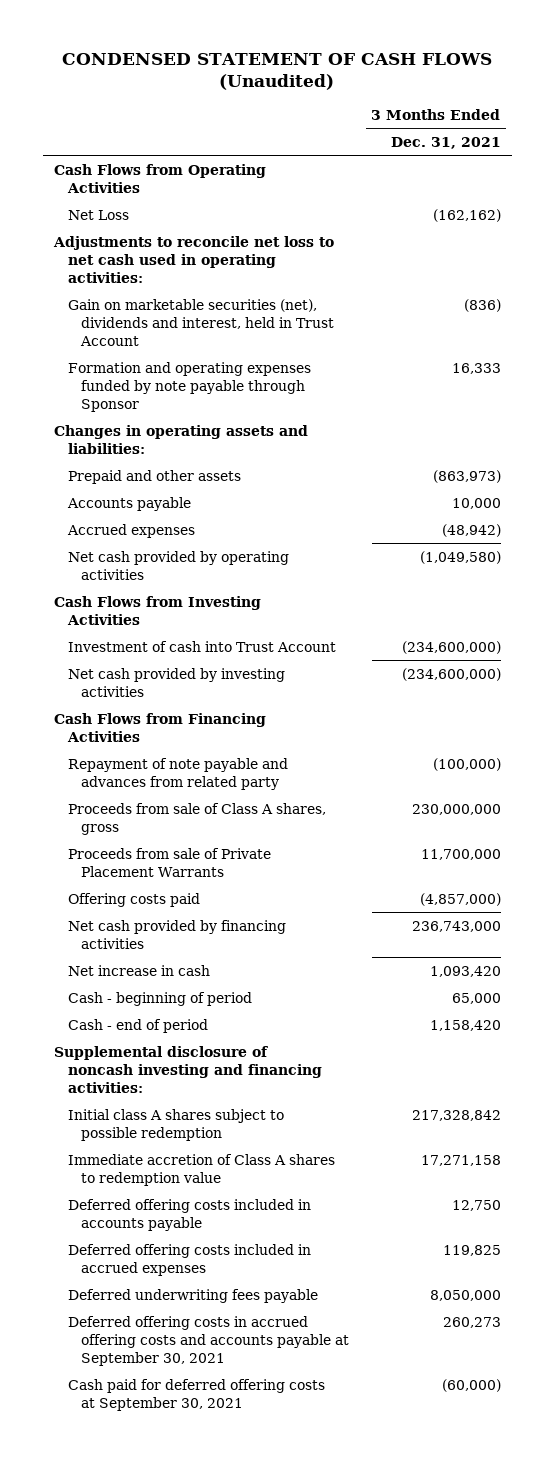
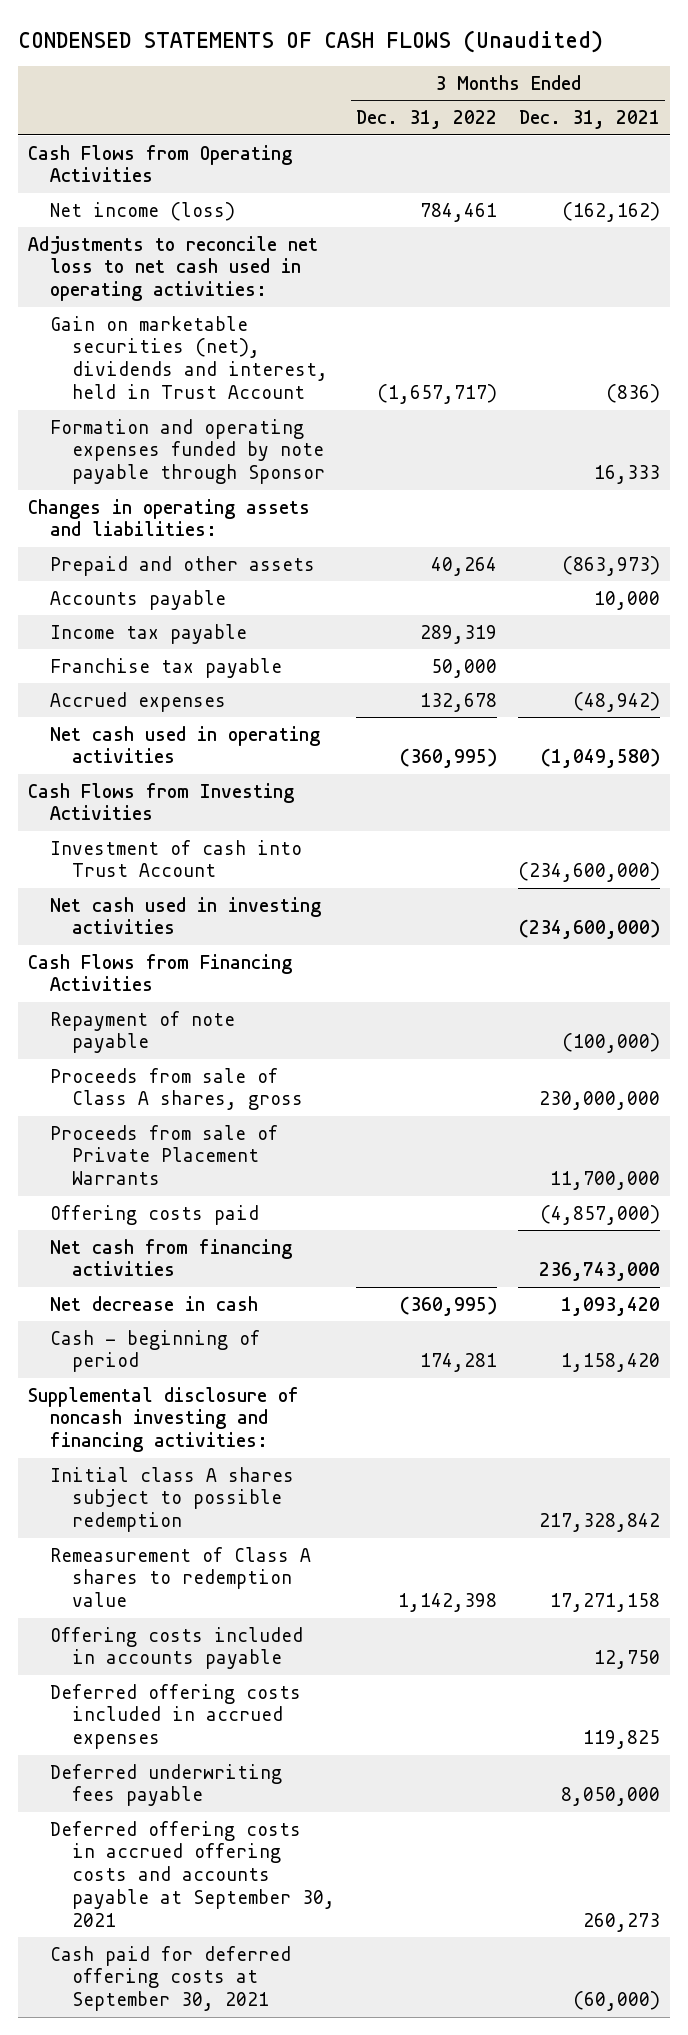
[62,52,493,90] CONDENSED STATEMENT OF CASH FLOWS (Unaudited) -> [18,29,604,53] CONDENSED STATEMENTS OF CASH FLOWS (Unaudited)
none -> [356,110,498,130] Dec. 31, 2022
[67,209,129,220] Net Loss -> [50,201,236,221] Net income (loss)
none -> [50,623,248,644] Income tax payable
none -> [50,657,283,678] Franchise tax payable
[67,550,289,580] Net cash provided by operating activities -> [50,725,321,764] Net cash used in operating activities
[67,667,285,697] Net cash provided by investing activities -> [50,896,322,935] Net cash used in investing activities
[67,757,288,790] Repayment of note payable and advances from related party -> [50,1010,236,1054] Repayment of note payable
[67,1018,208,1033] Cash - end of period -> none
[67,919,286,949] Net cash provided by financing activities -> [50,1238,293,1277] Net cash from financing activities
[67,964,210,976] Net increase in cash -> [50,1295,259,1311] Net decrease in cash
[451,992,501,1004] 65,000 -> [560,1353,660,1373] 1,158,420
[67,1153,335,1186] Immediate accretion of Class A shares to redemption value -> [50,1546,312,1608] Remeasurement of Class A shares to redemption value
[67,1198,311,1231] Deferred offering costs included in accounts payable -> [50,1626,304,1670] Offering costs included in accounts payable

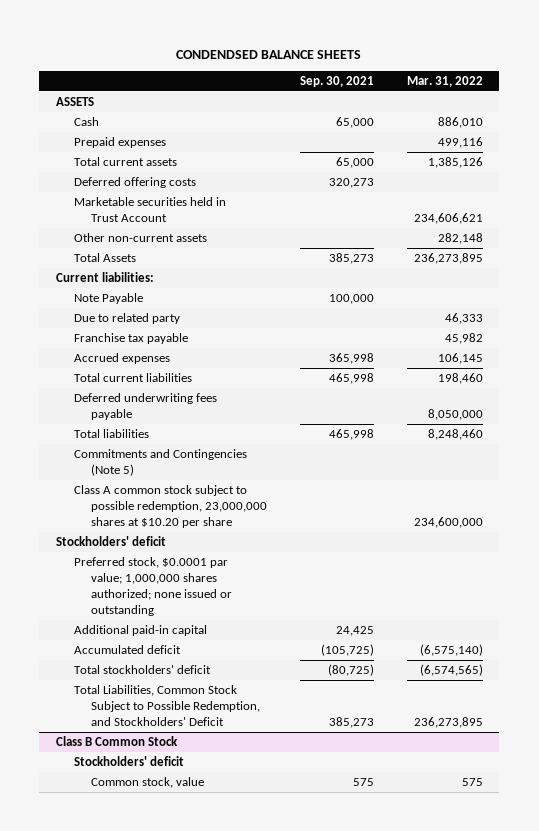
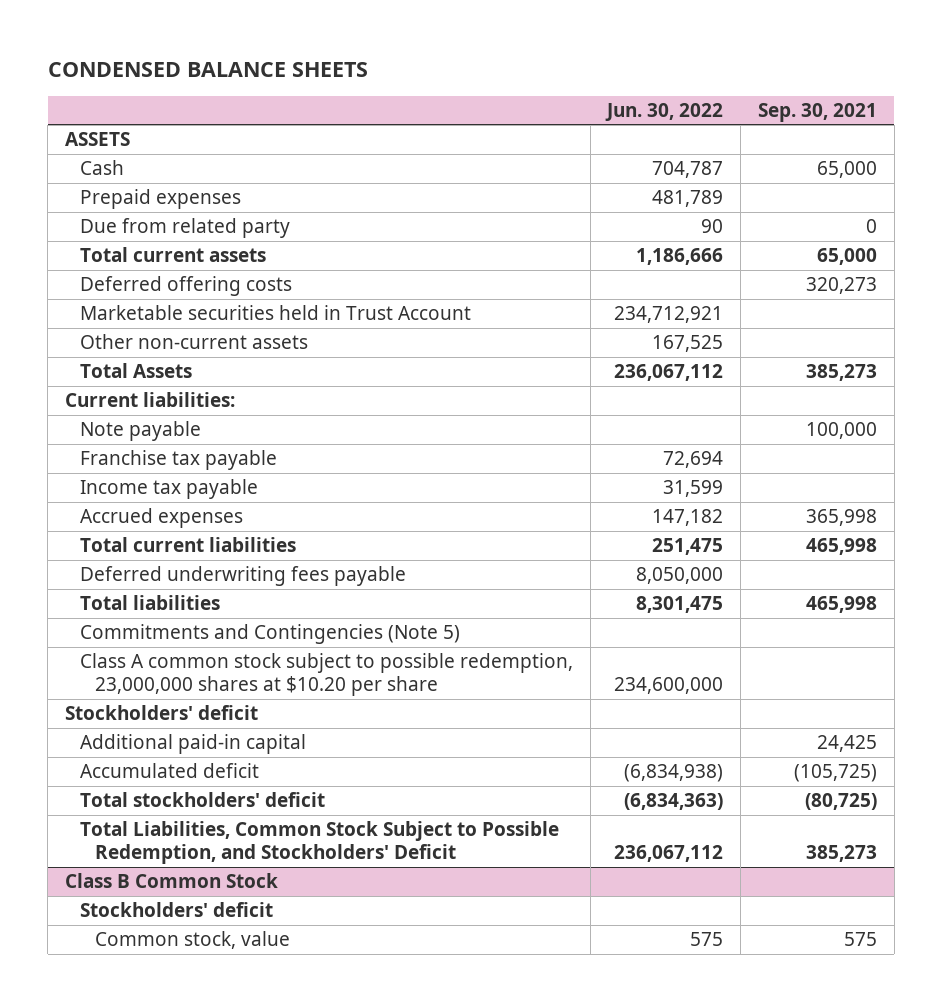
[176,49,362,59] CONDENDSED BALANCE SHEETS -> [47,61,368,77] CONDENSED BALANCE SHEETS
[406,75,483,87] Mar. 31, 2022 -> none
none -> [605,102,724,121] Jun. 30, 2022
none -> [80,218,291,239] Due from related party
[73,312,180,324] Due to related party -> none
[73,292,143,304] Note Payable -> [80,421,202,442] Note payable
none -> [80,479,259,500] Income tax payable
[73,556,233,617] Preferred stock, $0.0001 par value; 1,000,000 shares authorized; none issued or outstanding -> none

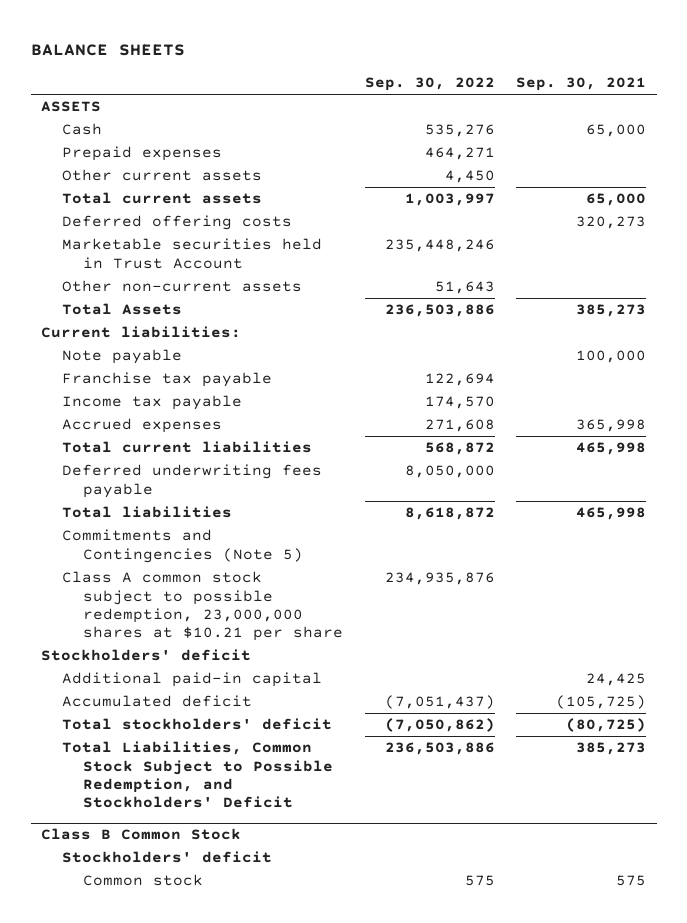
[47,61,368,77] CONDENSED BALANCE SHEETS -> [30,44,185,57] BALANCE SHEETS
[605,102,724,121] Jun. 30, 2022 -> none
none -> [364,77,495,92] Sep. 30, 2022
[80,218,291,239] Due from related party -> none
none -> [62,169,263,182] Other current assets
[80,653,574,697] Class A common stock subject to possible redemption, 23,000,000 shares at $10.20 per share -> [62,571,344,642] Class A common stock subject to possible redemption, 23,000,000 shares at $10.21 per share
[95,931,291,950] Common stock, value -> [83,874,204,887] Common stock

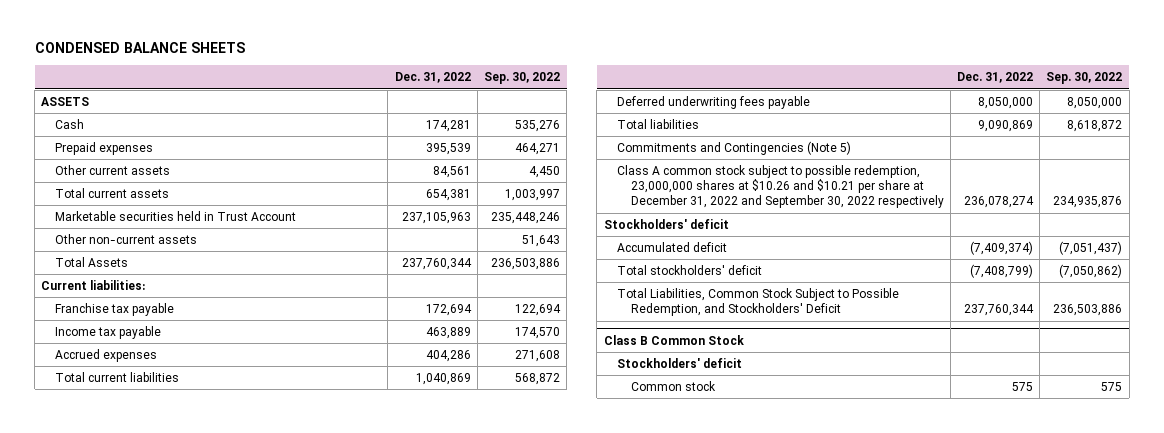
[30,44,185,57] BALANCE SHEETS -> [34,42,245,54] CONDENSED BALANCE SHEETS
[515,77,646,92] Sep. 30, 2021 -> none
none -> [394,72,471,84] Dec. 31, 2022
[62,215,293,231] Deferred offering costs -> none
[62,349,183,365] Note payable -> none
[62,571,344,642] Class A common stock subject to possible redemption, 23,000,000 shares at $10.21 per share -> [617,164,944,209] Class A common stock subject to possible redemption, 23,000,000 shares at $10.26 and $10.21 per share at December 31, 2022 and September 30, 2022 respectively
[62,672,323,688] Additional paid-in capital -> none

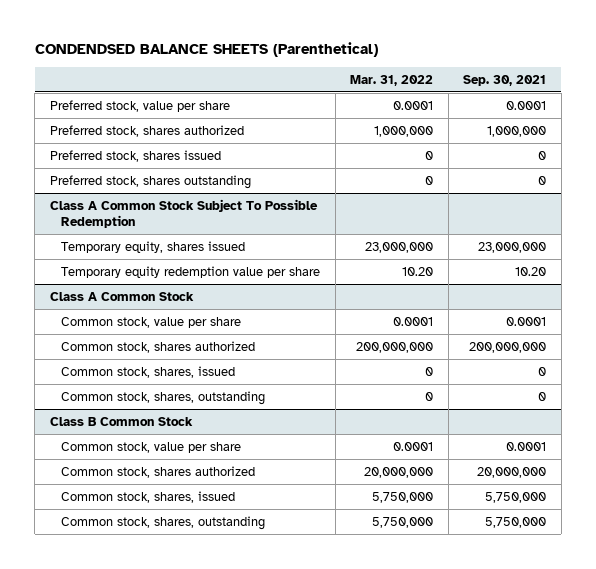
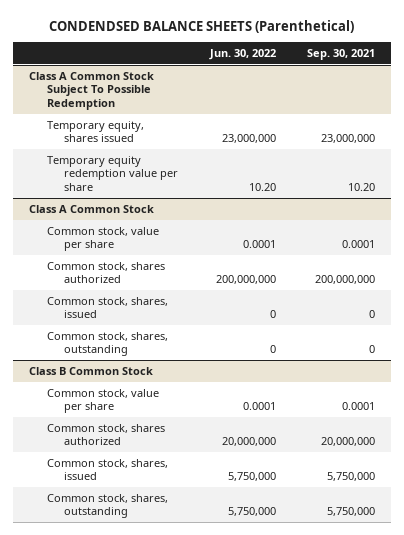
[350,74,434,86] Mar. 31, 2022 -> none
none -> [208,48,276,60] Jun. 30, 2022
[49,99,230,112] Preferred stock, value per share -> none
[49,124,244,137] Preferred stock, shares authorized -> none
[49,149,221,162] Preferred stock, shares issued -> none
[49,174,251,189] Preferred stock, shares outstanding -> none

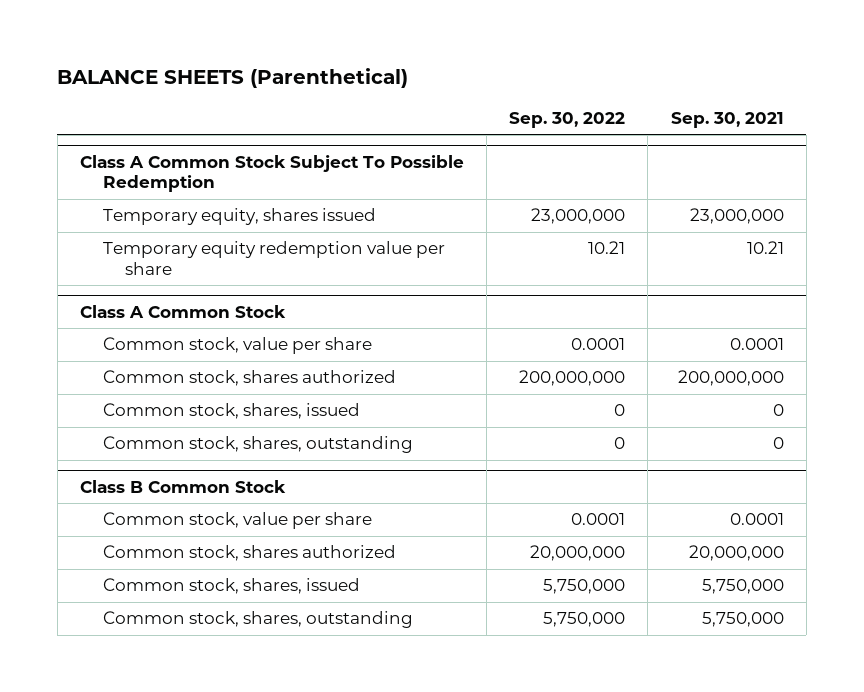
[48,19,354,33] CONDENDSED BALANCE SHEETS (Parenthetical) -> [57,68,409,89] BALANCE SHEETS (Parenthetical)
[208,48,276,60] Jun. 30, 2022 -> none
none -> [509,111,626,128] Sep. 30, 2022
[347,182,375,191] 10.20 -> [746,241,784,255] 10.21

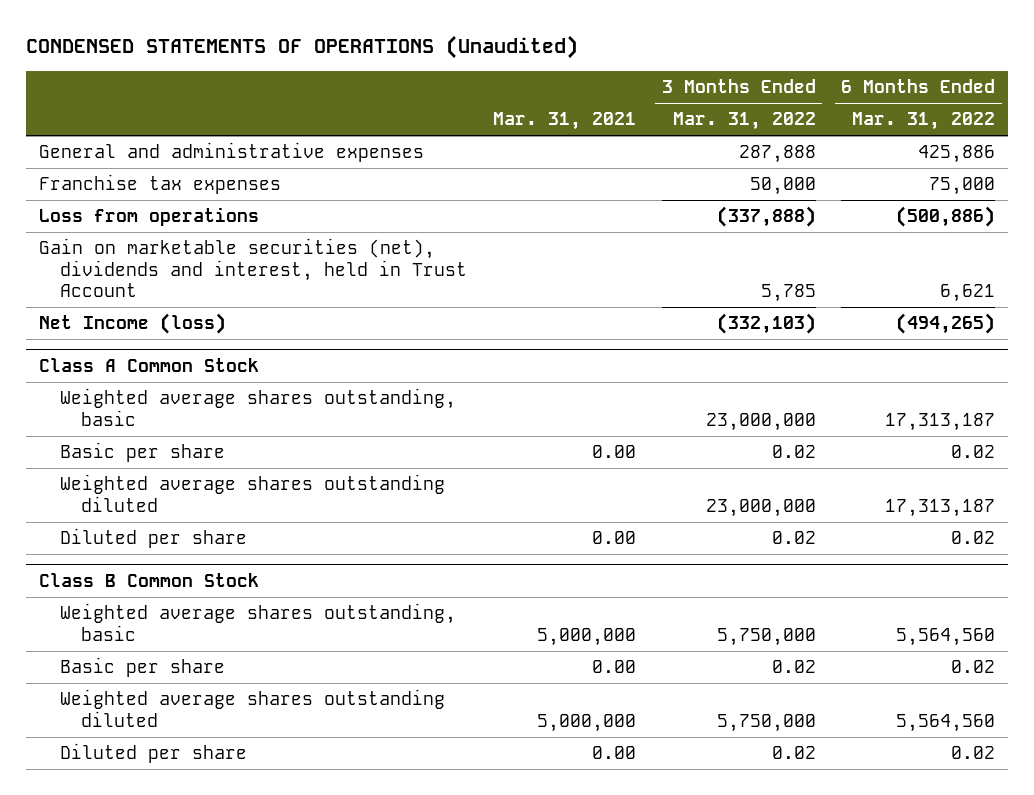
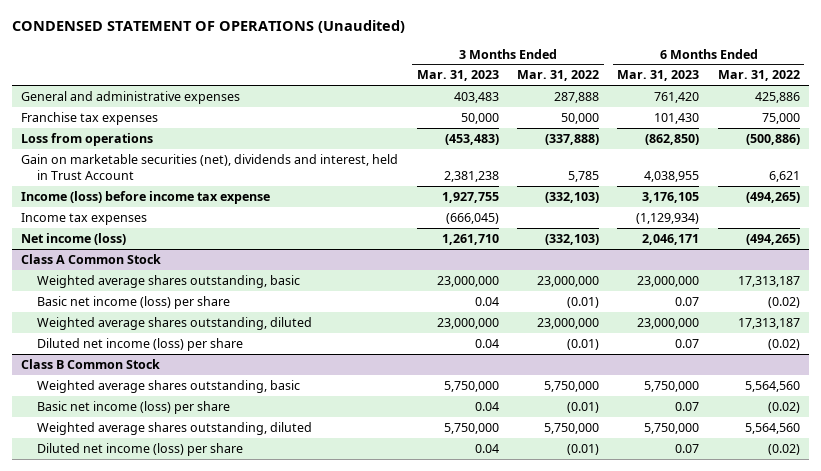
[26,35,579,60] CONDENSED STATEMENTS OF OPERATIONS (Unaudited) -> [11,20,405,34] CONDENSED STATEMENT OF OPERATIONS (Unaudited)
[492,112,636,131] Mar. 31, 2021 -> none
none -> [416,70,499,82] Mar. 31, 2023
none -> [617,70,700,82] Mar. 31, 2023
none -> [21,190,271,204] Income (loss) before income tax expense
none -> [21,212,148,225] Income tax expenses
[39,313,227,335] Net Income (loss) -> [21,232,127,245] Net income (loss)
[60,442,226,463] Basic per share -> [37,295,231,309] Basic net income (loss) per share
[771,445,816,459] 0.02 -> [566,296,599,308] (0.01)
[951,445,996,459] 0.02 -> [767,296,800,308] (0.02)
[60,474,446,512] Weighted average shares outstanding diluted -> [37,316,313,330] Weighted average shares outstanding, diluted
[60,528,248,549] Diluted per share -> [37,337,244,351] Diluted net income (loss) per share
[771,531,816,545] 0.02 -> [566,338,599,350] (0.01)
[951,531,996,545] 0.02 -> [767,338,800,350] (0.02)
[60,657,226,678] Basic per share -> [37,400,231,414] Basic net income (loss) per share
[771,660,816,674] 0.02 -> [566,401,599,413] (0.01)
[951,660,996,674] 0.02 -> [767,401,800,413] (0.02)
[60,689,446,727] Weighted average shares outstanding diluted -> [37,421,313,435] Weighted average shares outstanding, diluted
[60,743,248,764] Diluted per share -> [37,442,244,456] Diluted net income (loss) per share
[771,746,816,760] 0.02 -> [566,443,599,455] (0.01)
[951,746,996,760] 0.02 -> [767,443,800,455] (0.02)

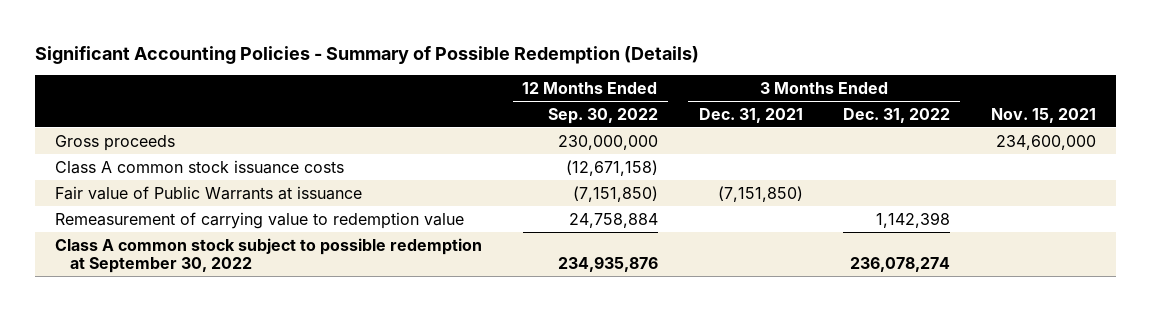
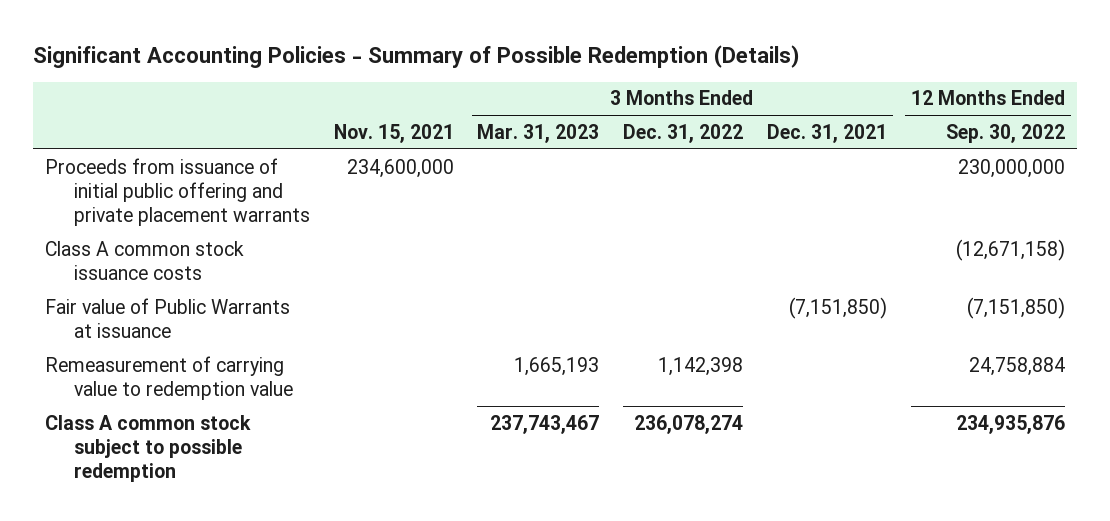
none -> [477,123,600,143] Mar. 31, 2023
[55,134,176,151] Gross proceeds -> [44,157,310,226] Proceeds from issuance of initial public offering and private placement warrants
[55,237,483,274] Class A common stock subject to possible redemption at September 30, 2022 -> [44,414,251,482] Class A common stock subject to possible redemption

